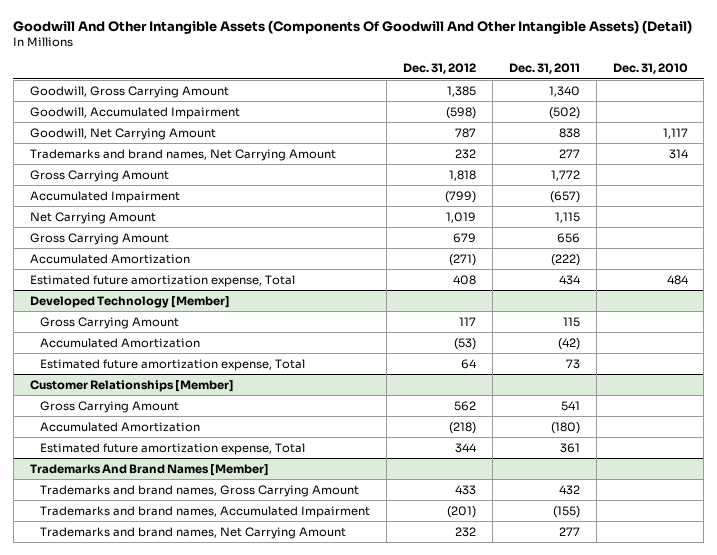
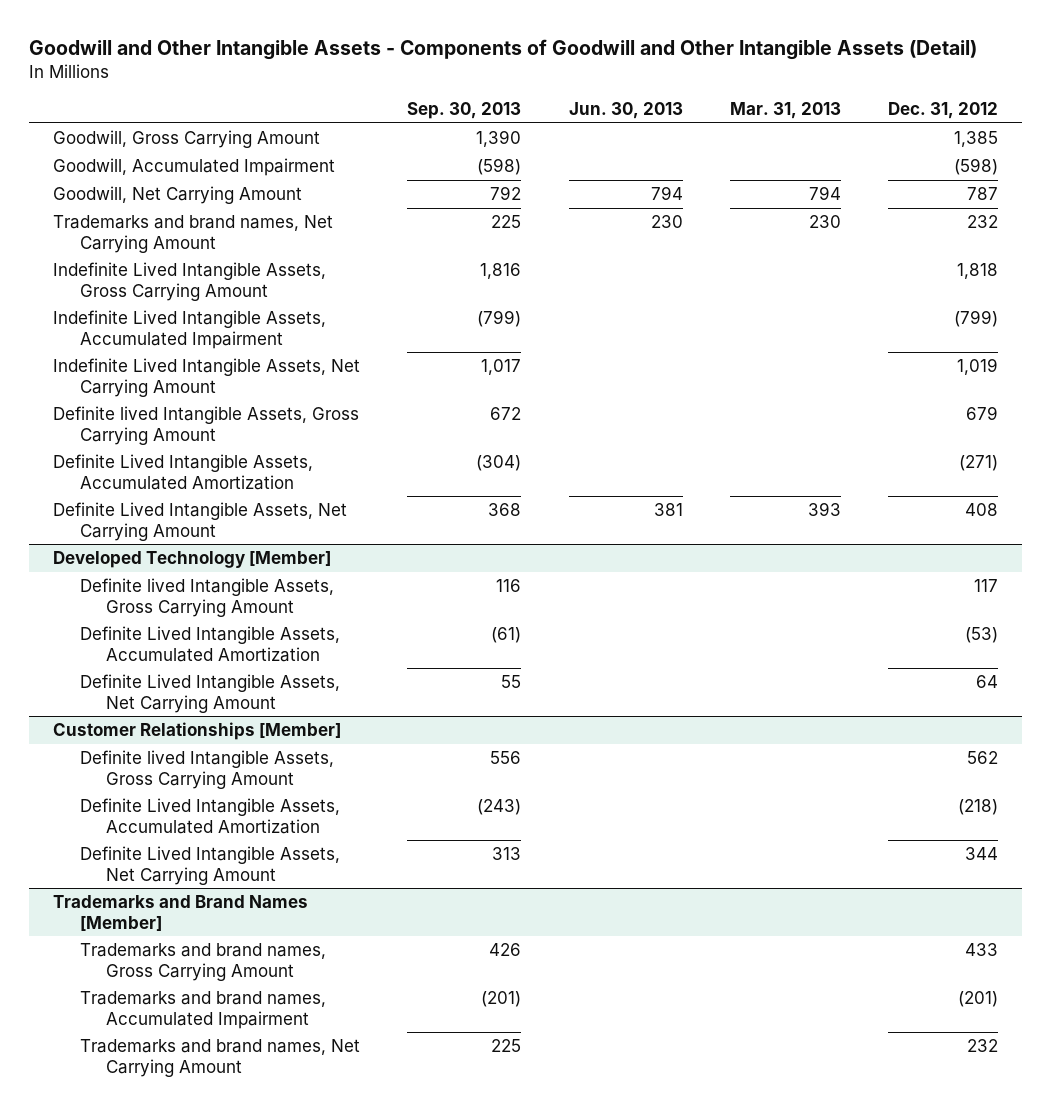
[13,19,693,34] Goodwill And Other Intangible Assets (Components Of Goodwill And Other Intangible Assets) (Detail) -> [29,39,978,61] Goodwill and Other Intangible Assets - Components of Goodwill and Other Intangible Assets (Detail)
[508,63,580,75] Dec. 31, 2011 -> none
[612,63,688,75] Dec. 31, 2010 -> none
none -> [407,102,522,120] Sep. 30, 2013
none -> [568,102,683,120] Jun. 30, 2013
none -> [729,102,841,120] Mar. 31, 2013
[29,169,169,182] Gross Carrying Amount -> [52,261,326,301] Indefinite Lived Intangible Assets, Gross Carrying Amount
[29,190,180,203] Accumulated Impairment -> [52,309,326,349] Indefinite Lived Intangible Assets, Accumulated Impairment
[29,211,156,224] Net Carrying Amount -> [52,357,360,397] Indefinite Lived Intangible Assets, Net Carrying Amount
[29,232,169,245] Gross Carrying Amount -> [52,405,359,445] Definite lived Intangible Assets, Gross Carrying Amount
[29,253,190,264] Accumulated Amortization -> [52,453,313,490] Definite Lived Intangible Assets, Accumulated Amortization
[29,274,295,287] Estimated future amortization expense, Total -> [52,501,347,541] Definite Lived Intangible Assets, Net Carrying Amount
[39,316,179,329] Gross Carrying Amount -> [79,577,334,617] Definite lived Intangible Assets, Gross Carrying Amount
[39,337,200,348] Accumulated Amortization -> [79,625,340,662] Definite Lived Intangible Assets, Accumulated Amortization
[39,358,305,371] Estimated future amortization expense, Total -> [79,673,340,713] Definite Lived Intangible Assets, Net Carrying Amount
[39,400,179,413] Gross Carrying Amount -> [79,749,334,789] Definite lived Intangible Assets, Gross Carrying Amount
[39,421,200,432] Accumulated Amortization -> [79,797,340,834] Definite Lived Intangible Assets, Accumulated Amortization
[39,442,305,455] Estimated future amortization expense, Total -> [79,845,340,885] Definite Lived Intangible Assets, Net Carrying Amount
[29,463,269,476] Trademarks And Brand Names [Member] -> [52,894,308,931] Trademarks and Brand Names [Member]

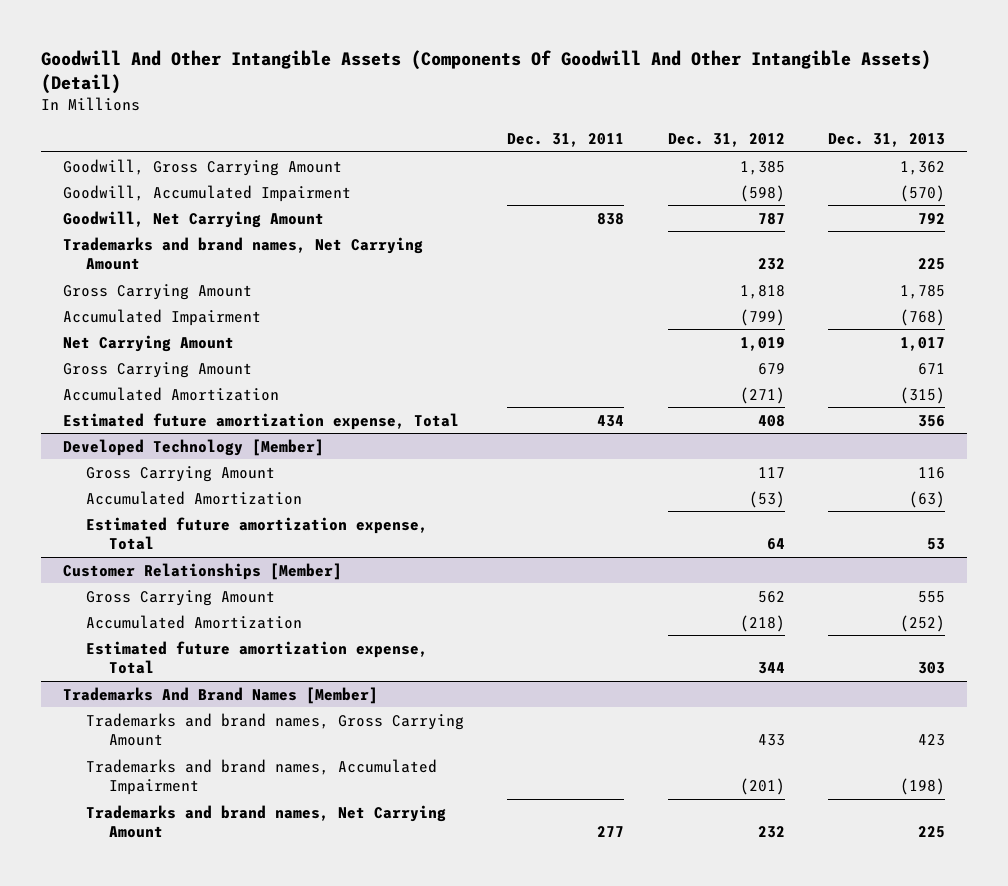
[29,39,978,61] Goodwill and Other Intangible Assets - Components of Goodwill and Other Intangible Assets (Detail) -> [41,50,932,95] Goodwill And Other Intangible Assets (Components Of Goodwill And Other Intangible Assets) (Detail)
[407,102,522,120] Sep. 30, 2013 -> none
[568,102,683,120] Jun. 30, 2013 -> none
[729,102,841,120] Mar. 31, 2013 -> none
none -> [507,133,625,148] Dec. 31, 2011
none -> [828,133,946,148] Dec. 31, 2013
[52,261,326,301] Indefinite Lived Intangible Assets, Gross Carrying Amount -> [62,283,252,300] Gross Carrying Amount
[52,309,326,349] Indefinite Lived Intangible Assets, Accumulated Impairment -> [62,308,261,326] Accumulated Impairment
[52,357,360,397] Indefinite Lived Intangible Assets, Net Carrying Amount -> [62,334,234,352] Net Carrying Amount
[52,405,359,445] Definite lived Intangible Assets, Gross Carrying Amount -> [62,361,252,378] Gross Carrying Amount
[52,453,313,490] Definite Lived Intangible Assets, Accumulated Amortization -> [62,386,279,401] Accumulated Amortization
[52,501,347,541] Definite Lived Intangible Assets, Net Carrying Amount -> [62,412,459,430] Estimated future amortization expense, Total
[79,577,334,617] Definite lived Intangible Assets, Gross Carrying Amount -> [86,465,276,482] Gross Carrying Amount
[79,625,340,662] Definite Lived Intangible Assets, Accumulated Amortization -> [86,490,303,505] Accumulated Amortization
[79,673,340,713] Definite Lived Intangible Assets, Net Carrying Amount -> [86,516,429,551] Estimated future amortization expense, Total
[79,749,334,789] Definite lived Intangible Assets, Gross Carrying Amount -> [86,589,276,606] Gross Carrying Amount
[79,797,340,834] Definite Lived Intangible Assets, Accumulated Amortization -> [86,614,303,629] Accumulated Amortization
[79,845,340,885] Definite Lived Intangible Assets, Net Carrying Amount -> [86,640,429,675] Estimated future amortization expense, Total
[52,894,308,931] Trademarks and Brand Names [Member] -> [62,686,378,704] Trademarks And Brand Names [Member]

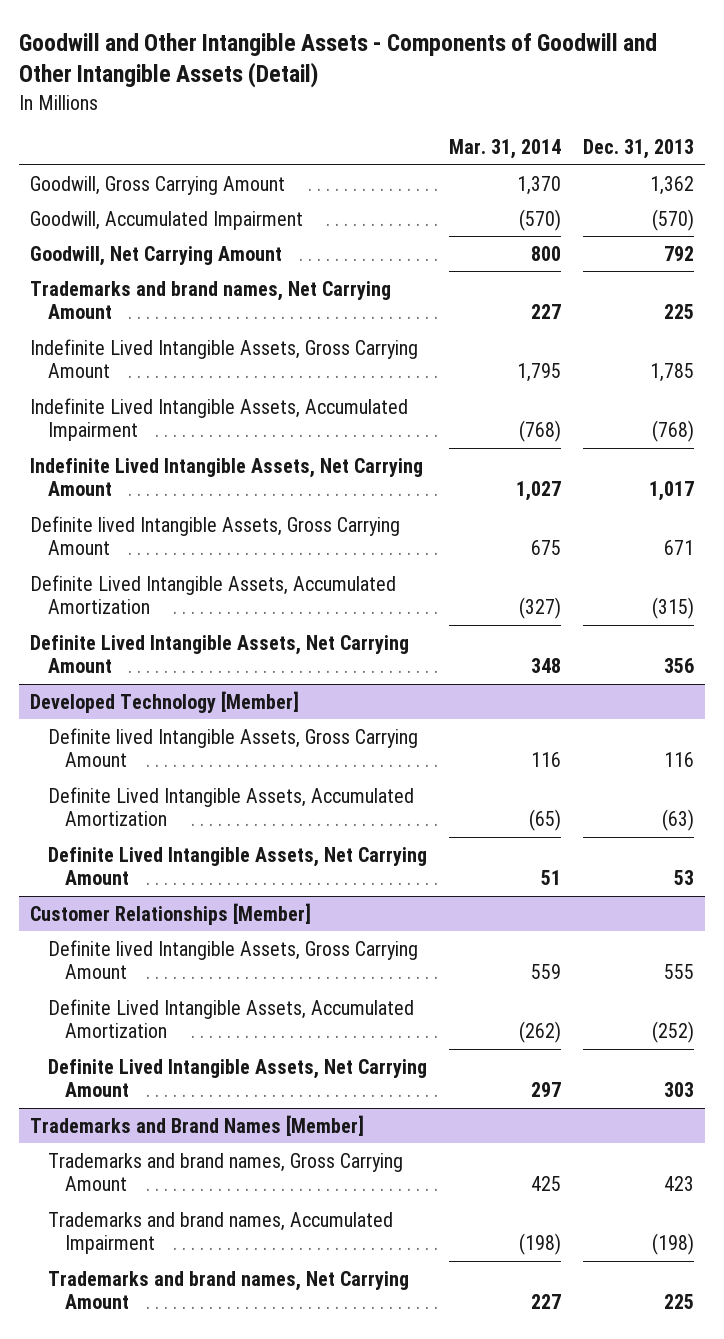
[41,50,932,95] Goodwill And Other Intangible Assets (Components Of Goodwill And Other Intangible Assets) (Detail) -> [19,32,658,89] Goodwill and Other Intangible Assets - Components of Goodwill and Other Intangible Assets (Detail)
[507,133,625,148] Dec. 31, 2011 -> none
[667,133,785,148] Dec. 31, 2012 -> none
none -> [448,139,561,160] Mar. 31, 2014
[62,283,252,300] Gross Carrying Amount -> [30,338,419,379] Indefinite Lived Intangible Assets, Gross Carrying Amount
[62,308,261,326] Accumulated Impairment -> [30,397,409,442] Indefinite Lived Intangible Assets, Accumulated Impairment
[62,334,234,352] Net Carrying Amount -> [30,457,424,497] Indefinite Lived Intangible Assets, Net Carrying Amount
[62,361,252,378] Gross Carrying Amount -> [30,515,401,556] Definite lived Intangible Assets, Gross Carrying Amount
[62,386,279,401] Accumulated Amortization -> [30,574,397,615] Definite Lived Intangible Assets, Accumulated Amortization
[62,412,459,430] Estimated future amortization expense, Total -> [30,634,410,674] Definite Lived Intangible Assets, Net Carrying Amount
[86,465,276,482] Gross Carrying Amount -> [47,727,418,768] Definite lived Intangible Assets, Gross Carrying Amount
[86,490,303,505] Accumulated Amortization -> [47,786,414,827] Definite Lived Intangible Assets, Accumulated Amortization
[86,516,429,551] Estimated future amortization expense, Total -> [47,846,427,886] Definite Lived Intangible Assets, Net Carrying Amount
[86,589,276,606] Gross Carrying Amount -> [47,939,418,980] Definite lived Intangible Assets, Gross Carrying Amount
[86,614,303,629] Accumulated Amortization -> [47,998,414,1039] Definite Lived Intangible Assets, Accumulated Amortization
[86,640,429,675] Estimated future amortization expense, Total -> [47,1058,427,1098] Definite Lived Intangible Assets, Net Carrying Amount
[62,686,378,704] Trademarks And Brand Names [Member] -> [30,1114,365,1136] Trademarks and Brand Names [Member]

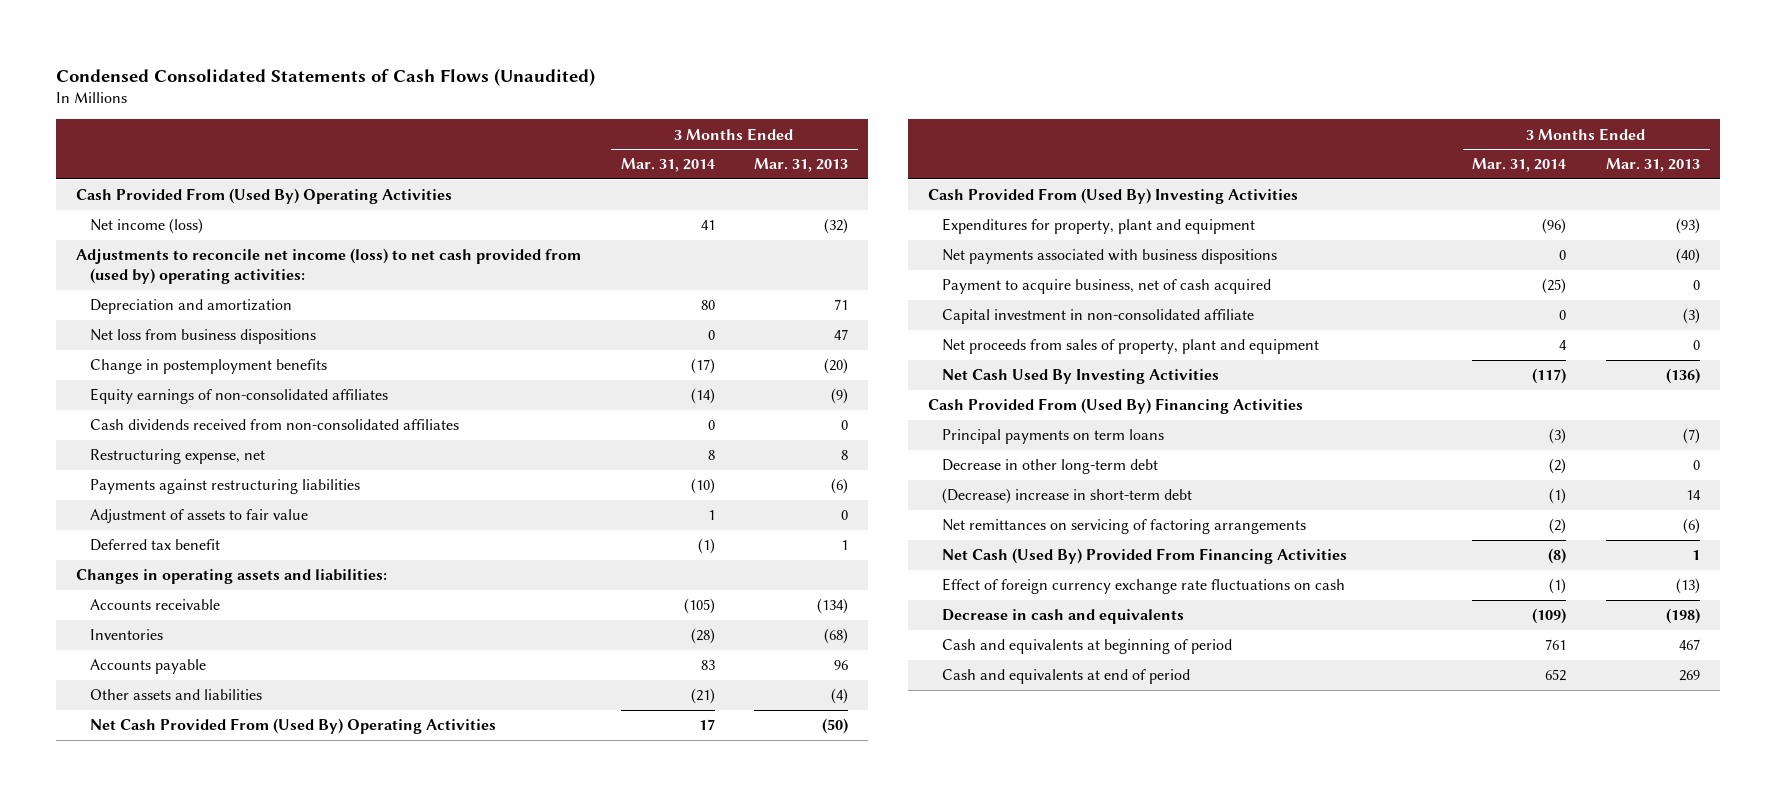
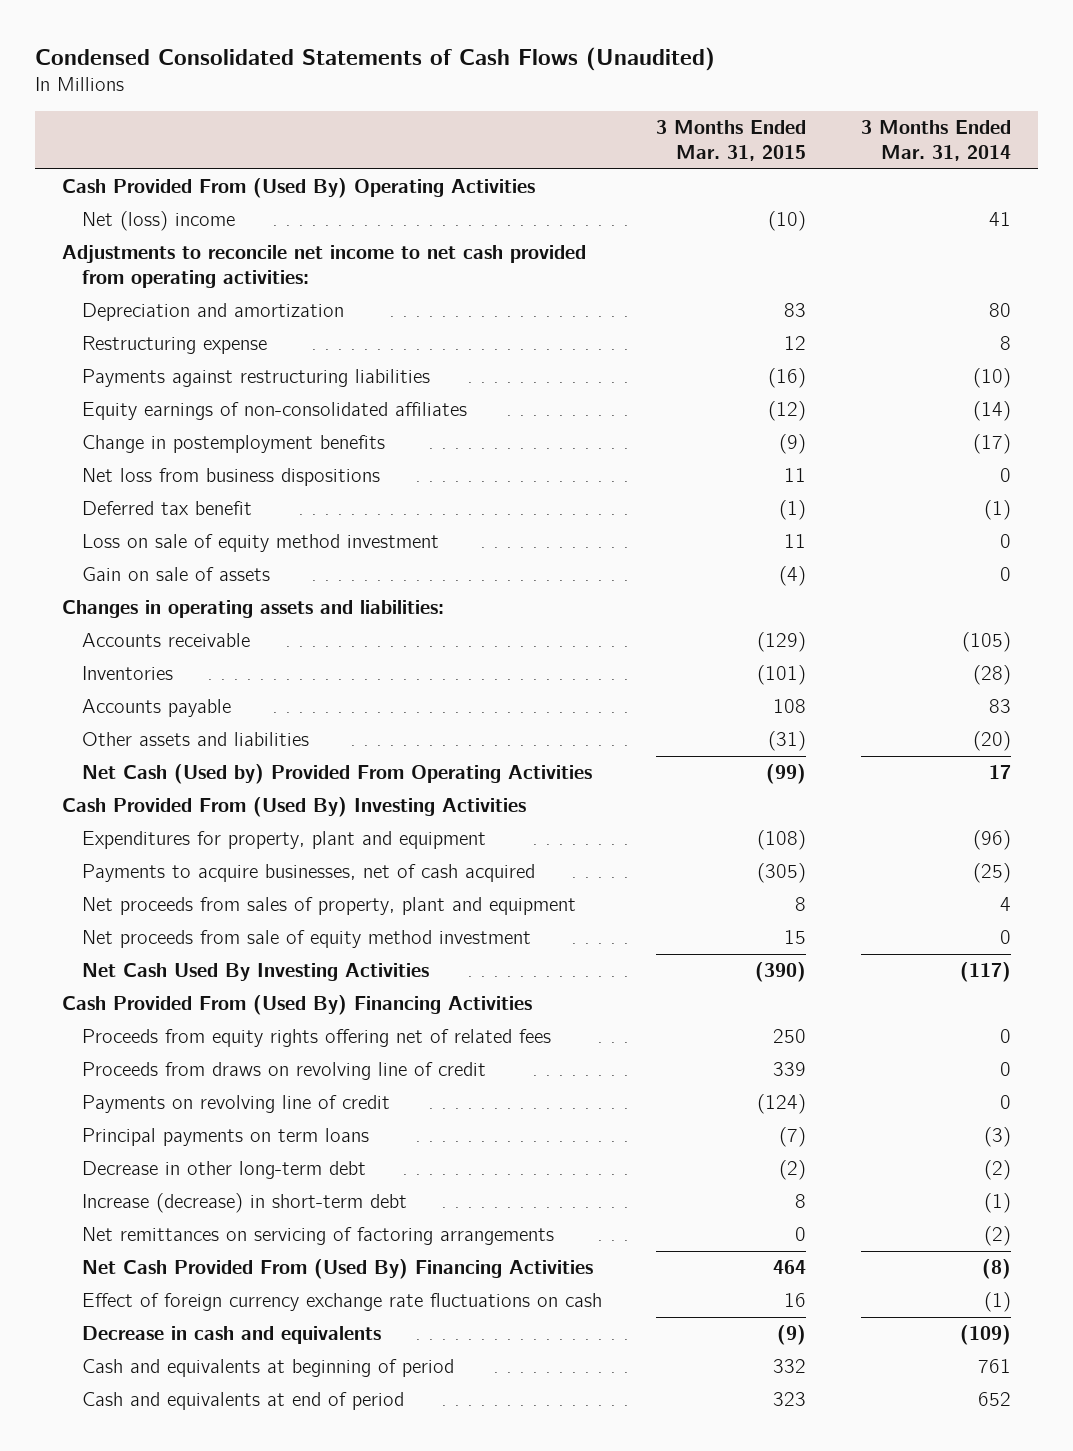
[754,158,849,173] Mar. 31, 2013 -> none
none -> [656,120,807,161] 3 Months Ended Mar. 31, 2015
[90,218,204,235] Net income (loss) -> [81,211,235,232] Net (loss) income
[76,248,582,285] Adjustments to reconcile net income (loss) to net cash provided from (used by) operating activities: -> [62,245,587,289] Adjustments to reconcile net income to net cash provided from operating activities:
[90,419,460,431] Cash dividends received from non-consolidated affiliates -> none
[90,449,266,465] Restructuring expense, net -> [81,336,267,355] Restructuring expense
[90,509,309,524] Adjustment of assets to fair value -> none
[90,388,389,405] Equity earnings of non-consolidated affiliates -> [81,402,467,421] Equity earnings of non-consolidated affiliates
[90,359,328,375] Change in postemployment benefits -> [81,435,385,454] Change in postemployment benefits
[90,329,317,345] Net loss from business dispositions -> [81,468,380,487] Net loss from business dispositions
none -> [81,534,439,553] Loss on sale of equity method investment
none -> [81,567,270,582] Gain on sale of assets
[690,688,715,705] (21) -> [972,731,1011,752] (20)
[90,718,497,735] Net Cash Provided From (Used By) Operating Activities -> [81,764,592,785] Net Cash (Used by) Provided From Operating Activities
[941,249,1277,265] Net payments associated with business dispositions -> none
[941,309,1254,325] Capital investment in non-consolidated affiliate -> none
[941,279,1271,295] Payment to acquire business, net of cash acquired -> [81,864,535,883] Payments to acquire businesses, net of cash acquired
none -> [81,930,531,949] Net proceeds from sale of equity method investment
none -> [81,1029,551,1048] Proceeds from equity rights offering net of related fees
none -> [81,1062,486,1081] Proceeds from draws on revolving line of credit
none -> [81,1095,390,1114] Payments on revolving line of credit
[941,488,1192,505] (Decrease) increase in short-term debt -> [81,1193,407,1214] Increase (decrease) in short-term debt
[941,548,1347,565] Net Cash (Used By) Provided From Financing Activities -> [81,1259,593,1280] Net Cash Provided From (Used By) Financing Activities

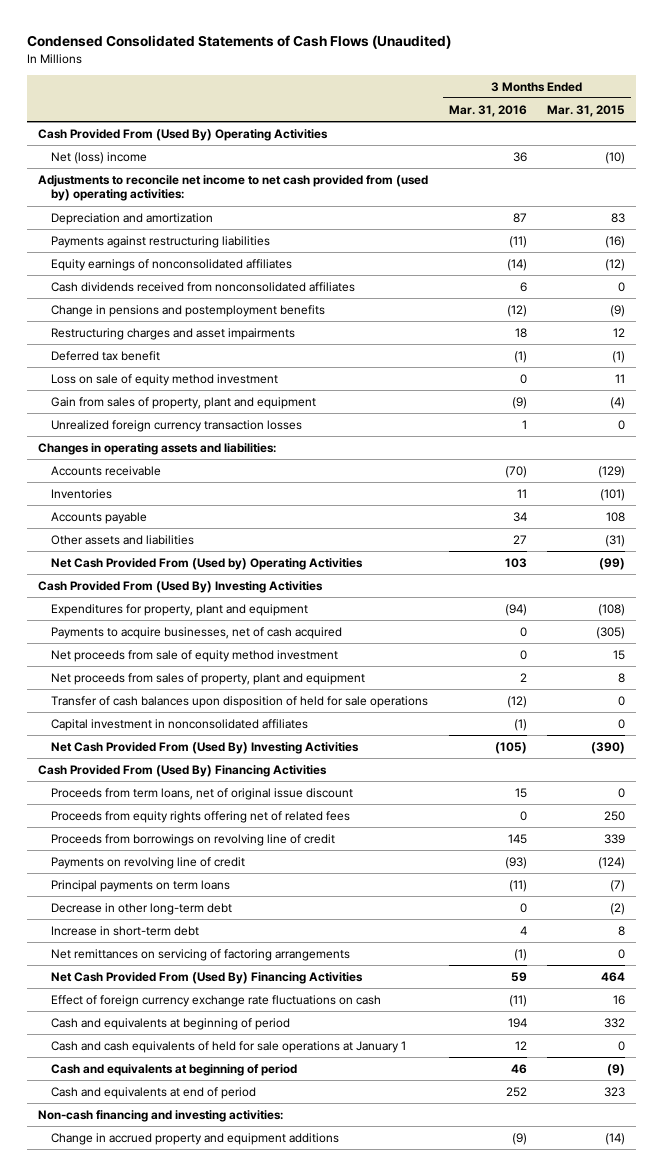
[860,120,1011,161] 3 Months Ended Mar. 31, 2014 -> none
none -> [448,104,527,117] Mar. 31, 2016
[62,245,587,289] Adjustments to reconcile net income to net cash provided from operating activities: -> [37,174,428,202] Adjustments to reconcile net income to net cash provided from (used by) operating activities:
[81,336,267,355] Restructuring expense -> none
[81,468,380,487] Net loss from business dispositions -> none
[81,402,467,421] Equity earnings of non-consolidated affiliates -> [50,258,292,271] Equity earnings of nonconsolidated affiliates
none -> [50,281,355,292] Cash dividends received from nonconsolidated affiliates
[81,435,385,454] Change in postemployment benefits -> [50,304,325,317] Change in pensions and postemployment benefits
none -> [50,327,295,340] Restructuring charges and asset impairments
[81,567,270,582] Gain on sale of assets -> none
none -> [50,396,316,409] Gain from sales of property, plant and equipment
none -> [50,419,302,432] Unrealized foreign currency transaction losses
[81,764,592,785] Net Cash (Used by) Provided From Operating Activities -> [50,557,363,570] Net Cash Provided From (Used by) Operating Activities
[81,897,576,916] Net proceeds from sales of property, plant and equipment -> [50,672,365,685] Net proceeds from sales of property, plant and equipment
none -> [50,695,428,708] Transfer of cash balances upon disposition of held for sale operations
none -> [50,718,308,731] Capital investment in nonconsolidated affiliates
[81,963,429,982] Net Cash Used By Investing Activities -> [50,741,359,754] Net Cash Provided From (Used By) Investing Activities
none -> [50,787,353,800] Proceeds from term loans, net of original issue discount
[81,1062,486,1081] Proceeds from draws on revolving line of credit -> [50,833,335,846] Proceeds from borrowings on revolving line of credit
[81,1193,407,1214] Increase (decrease) in short-term debt -> [50,925,199,936] Increase in short-term debt
[81,1326,381,1345] Decrease in cash and equivalents -> none
none -> [50,1040,406,1053] Cash and cash equivalents of held for sale operations at January 1
none -> [50,1063,297,1076] Cash and equivalents at beginning of period
none -> [37,1109,283,1122] Non-cash financing and investing activities:
none -> [50,1132,339,1145] Change in accrued property and equipment additions

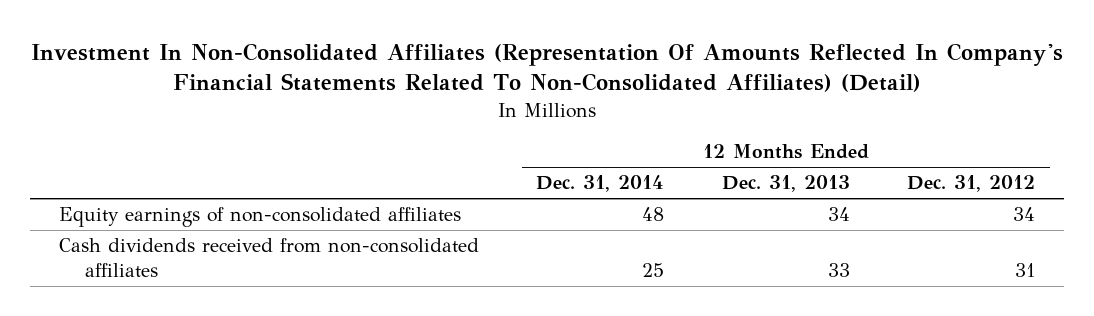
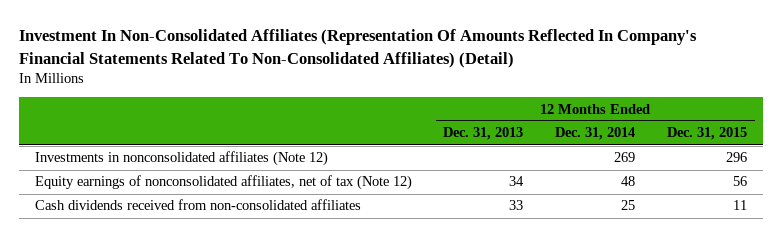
[907,175,1036,193] Dec. 31, 2012 -> none
none -> [666,127,747,141] Dec. 31, 2015
none -> [34,151,328,167] Investments in nonconsolidated affiliates (Note 12)
[58,207,461,228] Equity earnings of non-consolidated affiliates -> [34,175,412,191] Equity earnings of nonconsolidated affiliates, net of tax (Note 12)

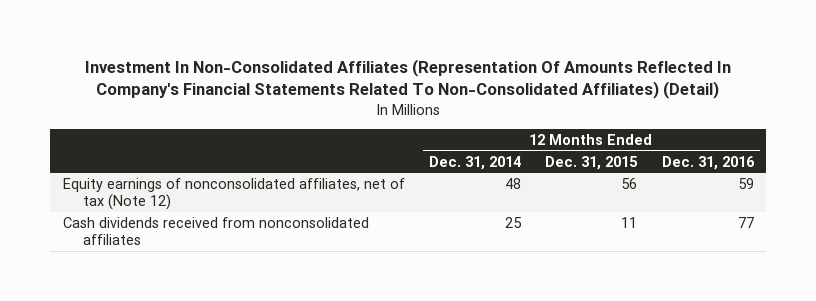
[443,127,524,141] Dec. 31, 2013 -> none
none -> [661,155,755,170] Dec. 31, 2016
[34,151,328,167] Investments in nonconsolidated affiliates (Note 12) -> none
[34,199,361,211] Cash dividends received from non-consolidated affiliates -> [62,216,369,246] Cash dividends received from nonconsolidated affiliates

